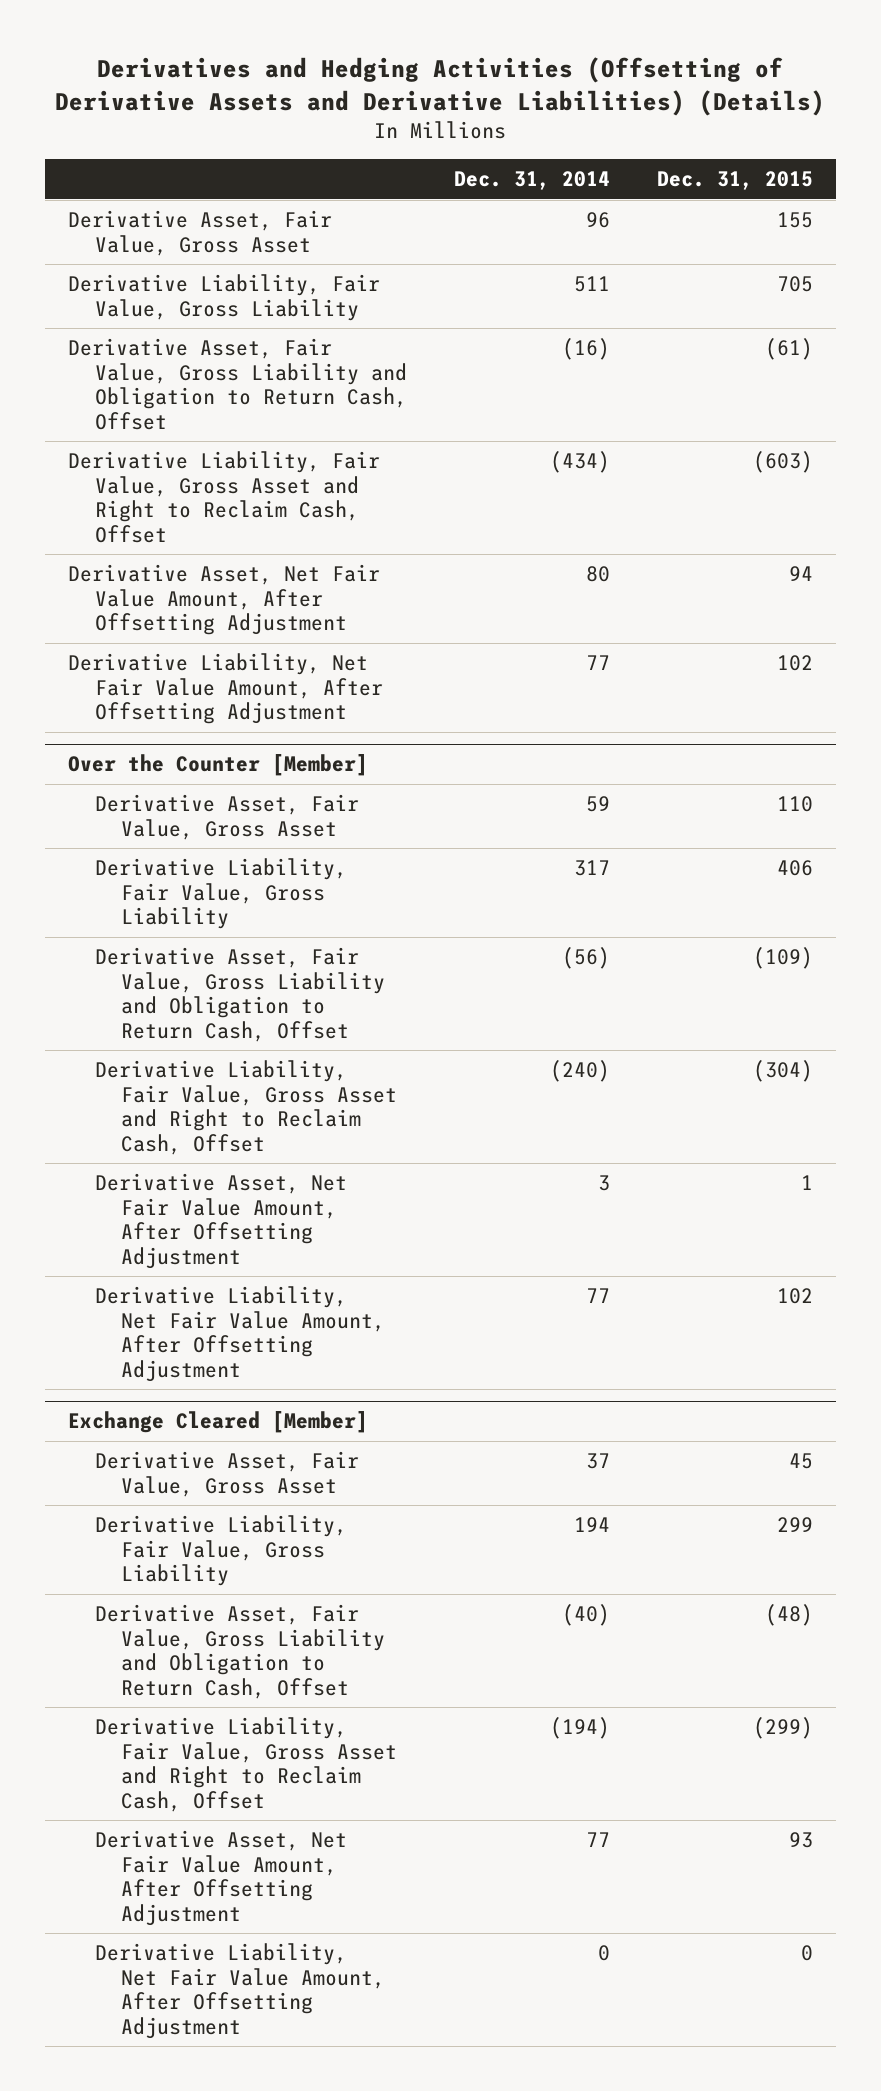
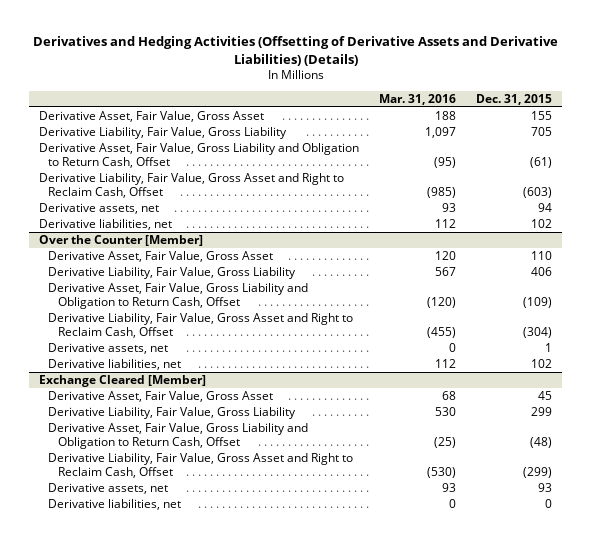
[453,171,610,191] Dec. 31, 2014 -> none
none -> [379,93,457,105] Mar. 31, 2016
[68,564,381,636] Derivative Asset, Net Fair Value Amount, After Offsetting Adjustment -> none
[68,653,383,725] Derivative Liability, Net Fair Value Amount, After Offsetting Adjustment -> none
none -> [39,203,160,215] Derivative assets, net
none -> [39,219,173,231] Derivative liabilities, net
[94,1173,347,1269] Derivative Asset, Net Fair Value Amount, After Offsetting Adjustment -> none
[94,1286,385,1382] Derivative Liability, Net Fair Value Amount, After Offsetting Adjustment -> none
none -> [48,343,169,355] Derivative assets, net
none -> [48,359,182,371] Derivative liabilities, net
[94,1830,347,1926] Derivative Asset, Net Fair Value Amount, After Offsetting Adjustment -> none
[94,1943,385,2039] Derivative Liability, Net Fair Value Amount, After Offsetting Adjustment -> none
none -> [48,483,169,495] Derivative assets, net
none -> [48,499,182,511] Derivative liabilities, net

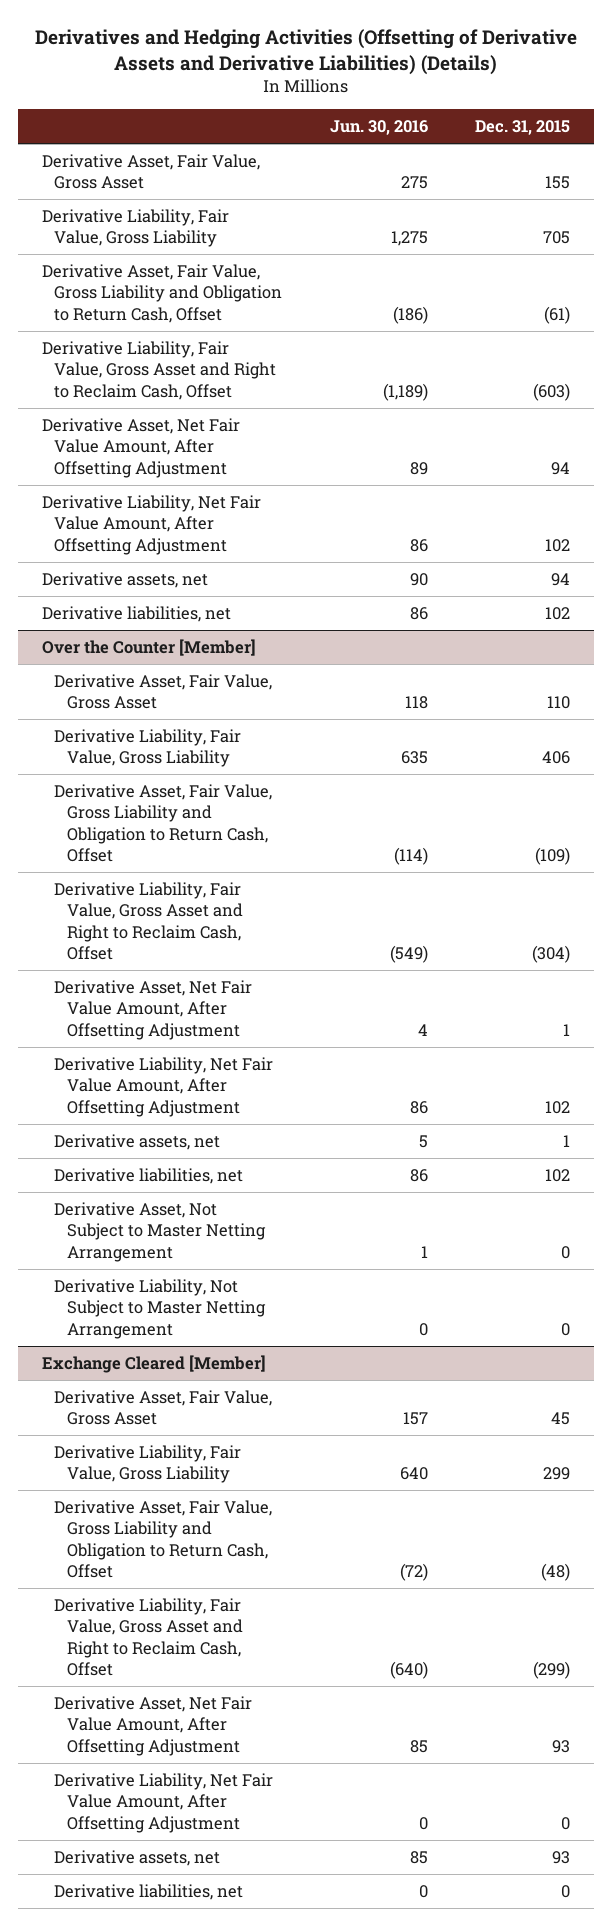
[379,93,457,105] Mar. 31, 2016 -> none
none -> [329,120,428,136] Jun. 30, 2016
none -> [41,417,240,478] Derivative Asset, Net Fair Value Amount, After Offsetting Adjustment
none -> [41,494,261,555] Derivative Liability, Net Fair Value Amount, After Offsetting Adjustment
none -> [54,979,253,1040] Derivative Asset, Net Fair Value Amount, After Offsetting Adjustment
none -> [54,1056,274,1117] Derivative Liability, Net Fair Value Amount, After Offsetting Adjustment
none -> [54,1201,266,1262] Derivative Asset, Not Subject to Master Netting Arrangement
none -> [54,1278,266,1339] Derivative Liability, Not Subject to Master Netting Arrangement
none -> [54,1695,253,1756] Derivative Asset, Net Fair Value Amount, After Offsetting Adjustment
none -> [54,1772,274,1833] Derivative Liability, Net Fair Value Amount, After Offsetting Adjustment

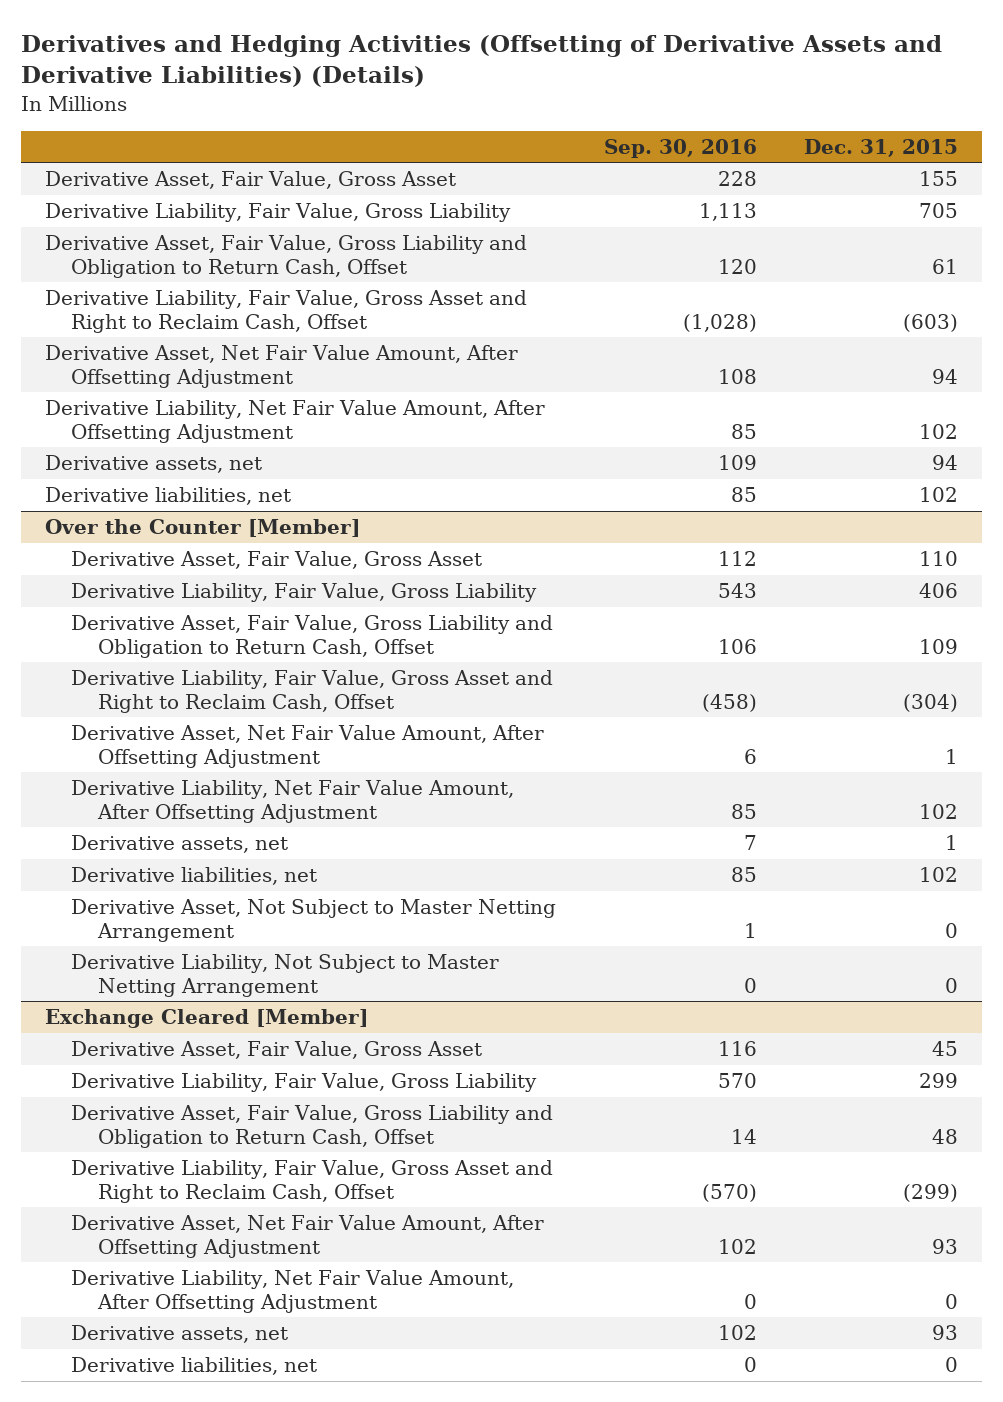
[329,120,428,136] Jun. 30, 2016 -> none
none -> [603,138,757,158] Sep. 30, 2016
[543,305,570,324] (61) -> [932,258,959,274] 61
[534,847,570,866] (109) -> [919,638,959,654] 109
[540,1563,570,1582] (48) -> [932,1128,959,1144] 48

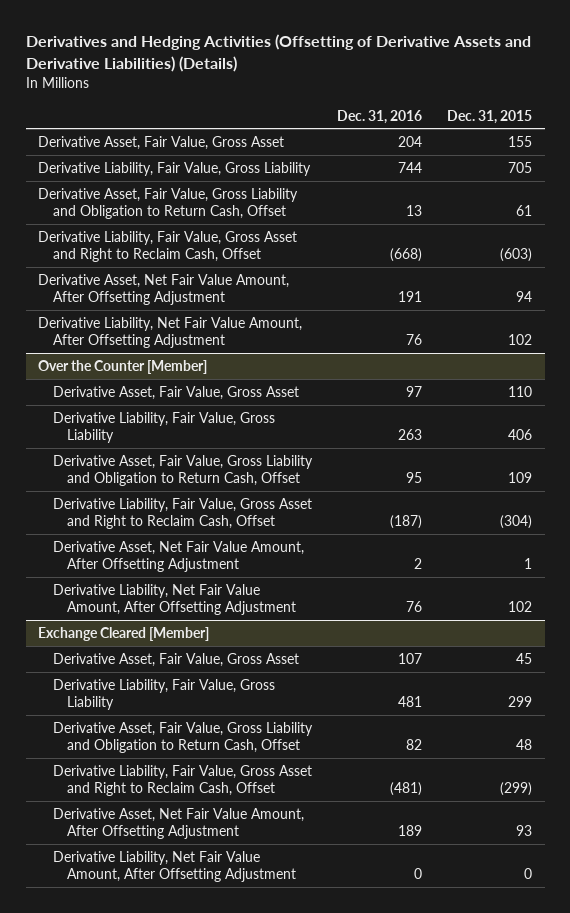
[603,138,757,158] Sep. 30, 2016 -> none
none -> [336,109,422,124] Dec. 31, 2016
[44,455,262,474] Derivative assets, net -> none
[44,487,291,506] Derivative liabilities, net -> none
[71,835,289,854] Derivative assets, net -> none
[71,867,318,886] Derivative liabilities, net -> none
[71,899,557,942] Derivative Asset, Not Subject to Master Netting Arrangement -> none
[71,954,500,997] Derivative Liability, Not Subject to Master Netting Arrangement -> none
[71,1325,289,1344] Derivative assets, net -> none
[71,1357,318,1376] Derivative liabilities, net -> none

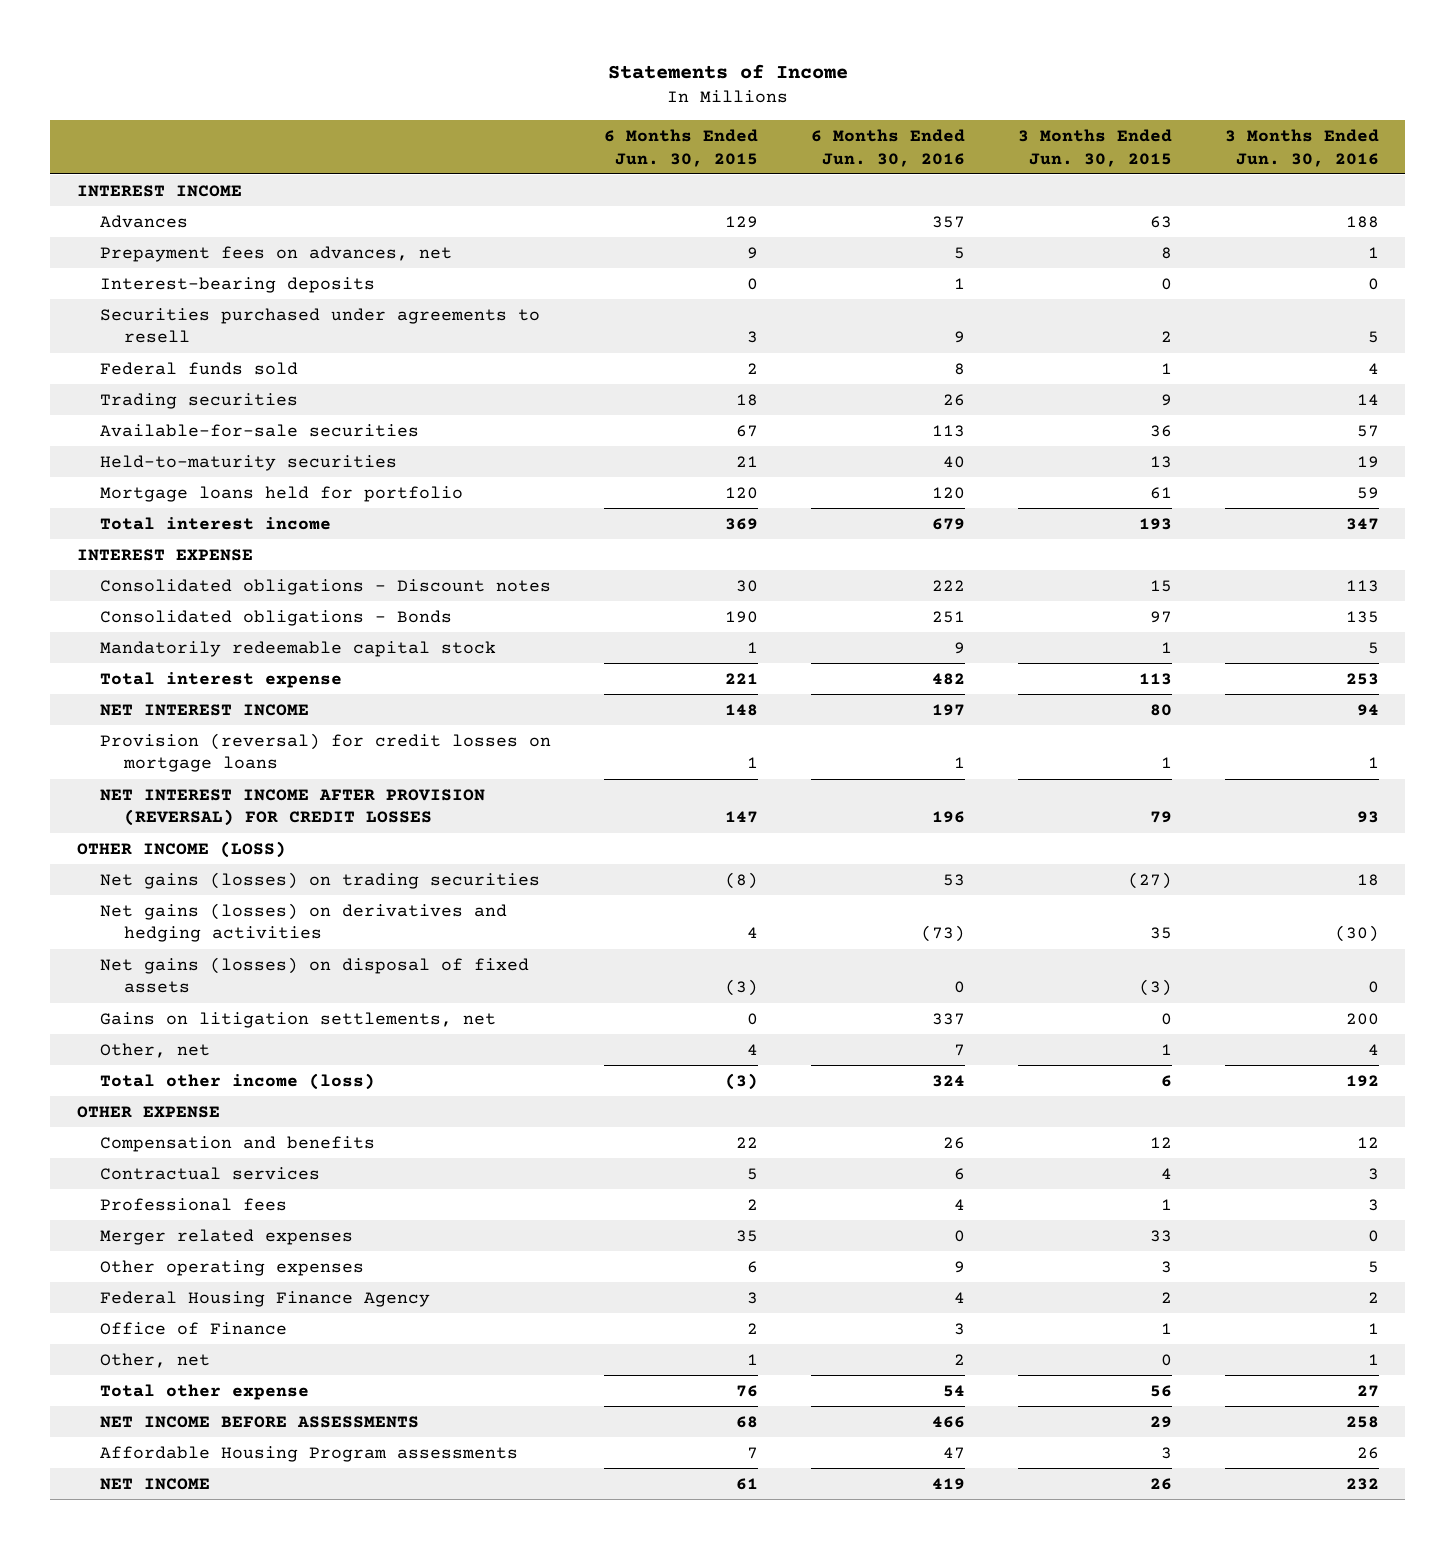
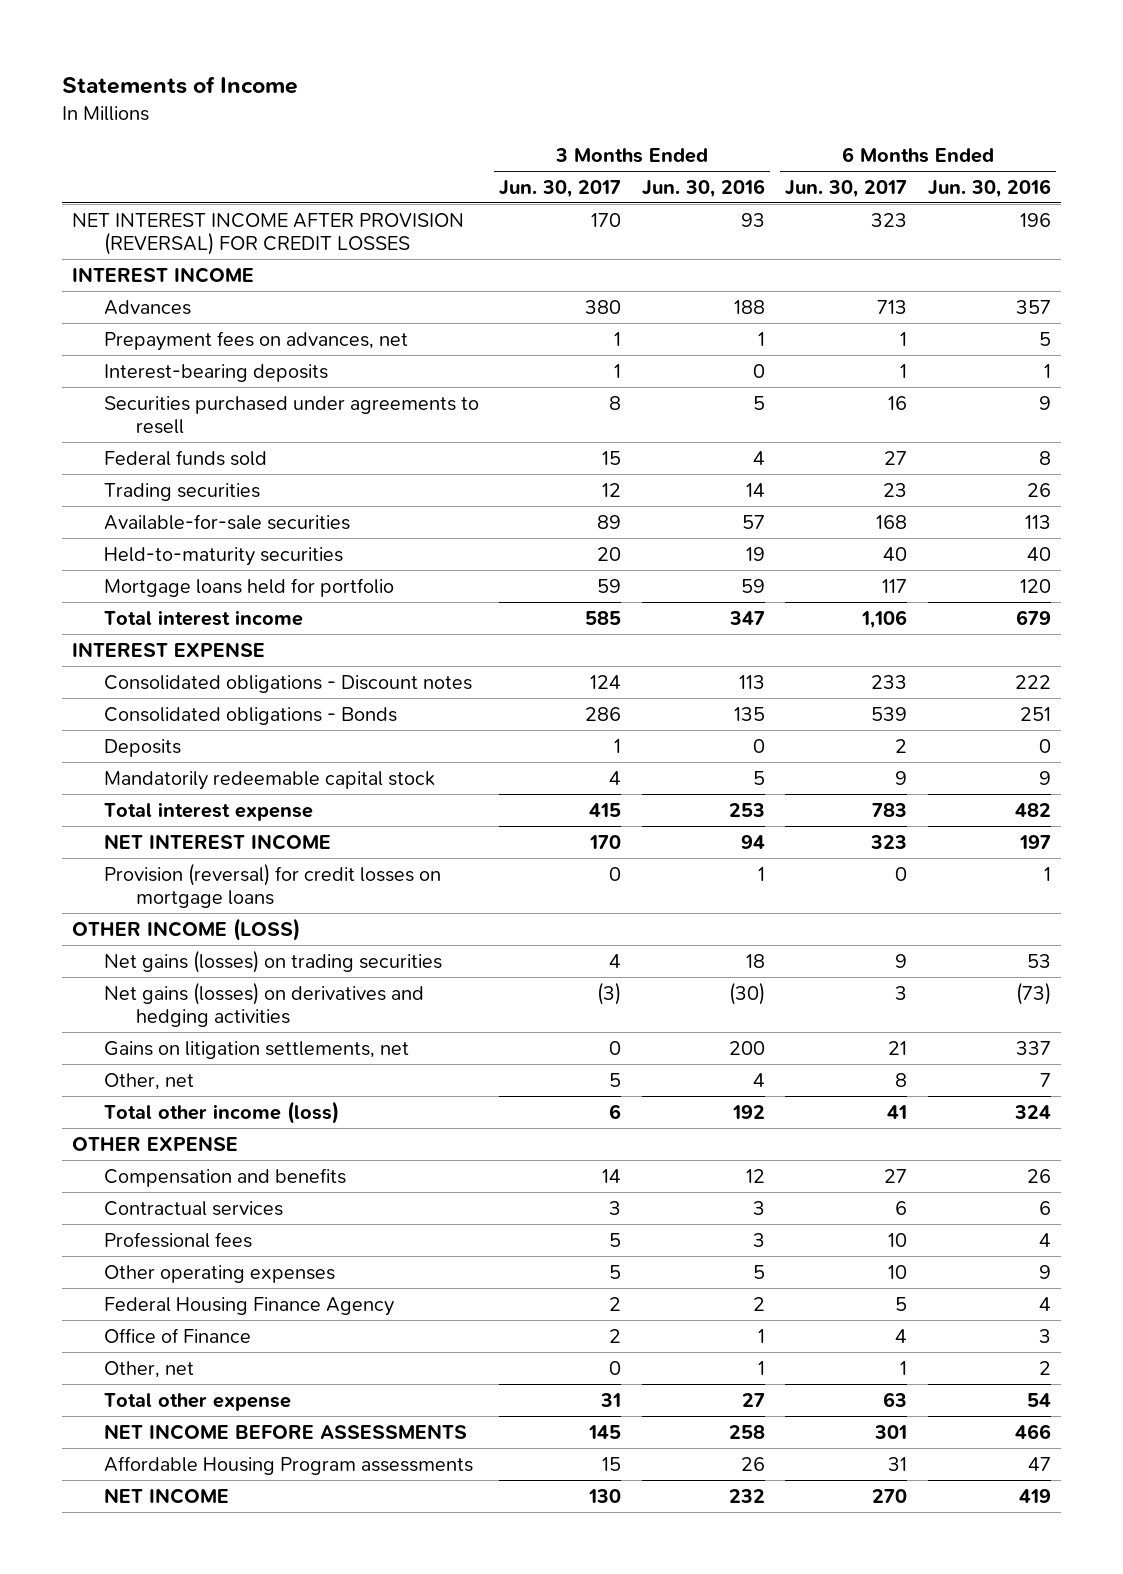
[604,128,759,167] 6 Months Ended Jun. 30, 2015 -> none
[1017,128,1172,167] 3 Months Ended Jun. 30, 2015 -> none
none -> [499,179,622,198] Jun. 30, 2017
none -> [785,179,908,198] Jun. 30, 2017
[100,788,486,827] NET INTEREST INCOME AFTER PROVISION (REVERSAL) FOR CREDIT LOSSES -> [71,212,464,255] NET INTEREST INCOME AFTER PROVISION (REVERSAL) FOR CREDIT LOSSES
none -> [103,738,181,757] Deposits
[100,956,530,994] Net gains (losses) on disposal of fixed assets -> none
[100,1228,354,1245] Merger related expenses -> none

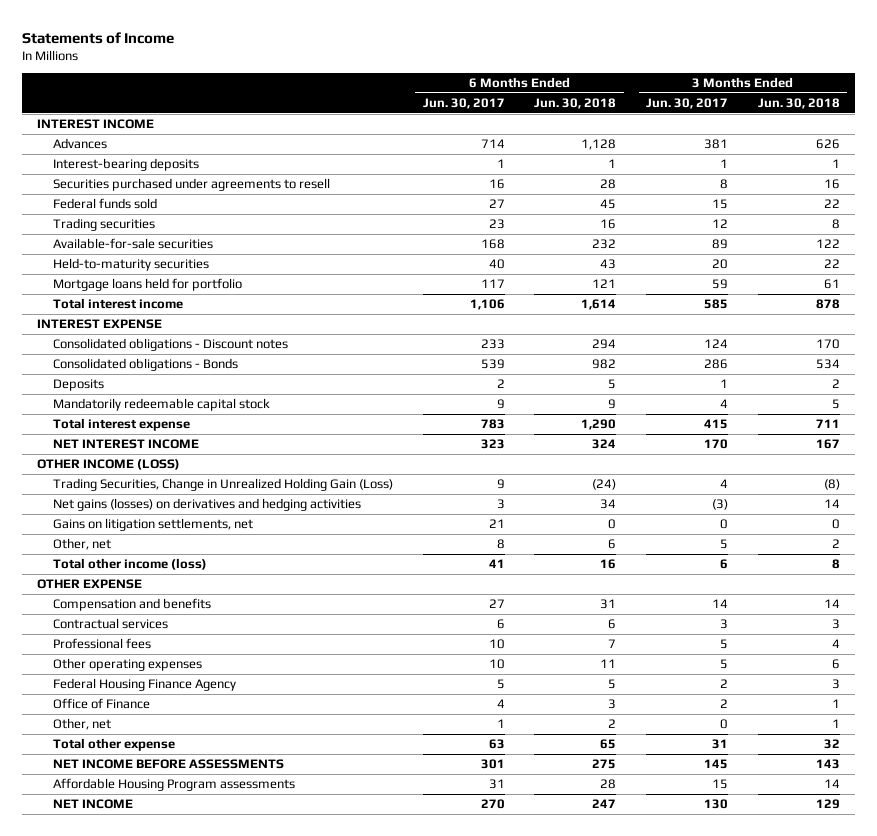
[641,178,765,198] Jun. 30, 2016 -> none
[927,178,1051,198] Jun. 30, 2016 -> none
none -> [534,98,617,110] Jun. 30, 2018
none -> [757,98,840,110] Jun. 30, 2018
[71,212,464,255] NET INTEREST INCOME AFTER PROVISION (REVERSAL) FOR CREDIT LOSSES -> none
[103,330,408,351] Prepayment fees on advances, net -> none
[585,299,622,314] 380 -> [704,139,729,150] 381
[877,299,908,314] 713 -> [480,139,505,149] 714
[103,862,441,908] Provision (reversal) for credit losses on mortgage loans -> none
[103,949,442,973] Net gains (losses) on trading securities -> none
none -> [52,478,393,492] Trading Securities, Change in Unrealized Holding Gain (Loss)

